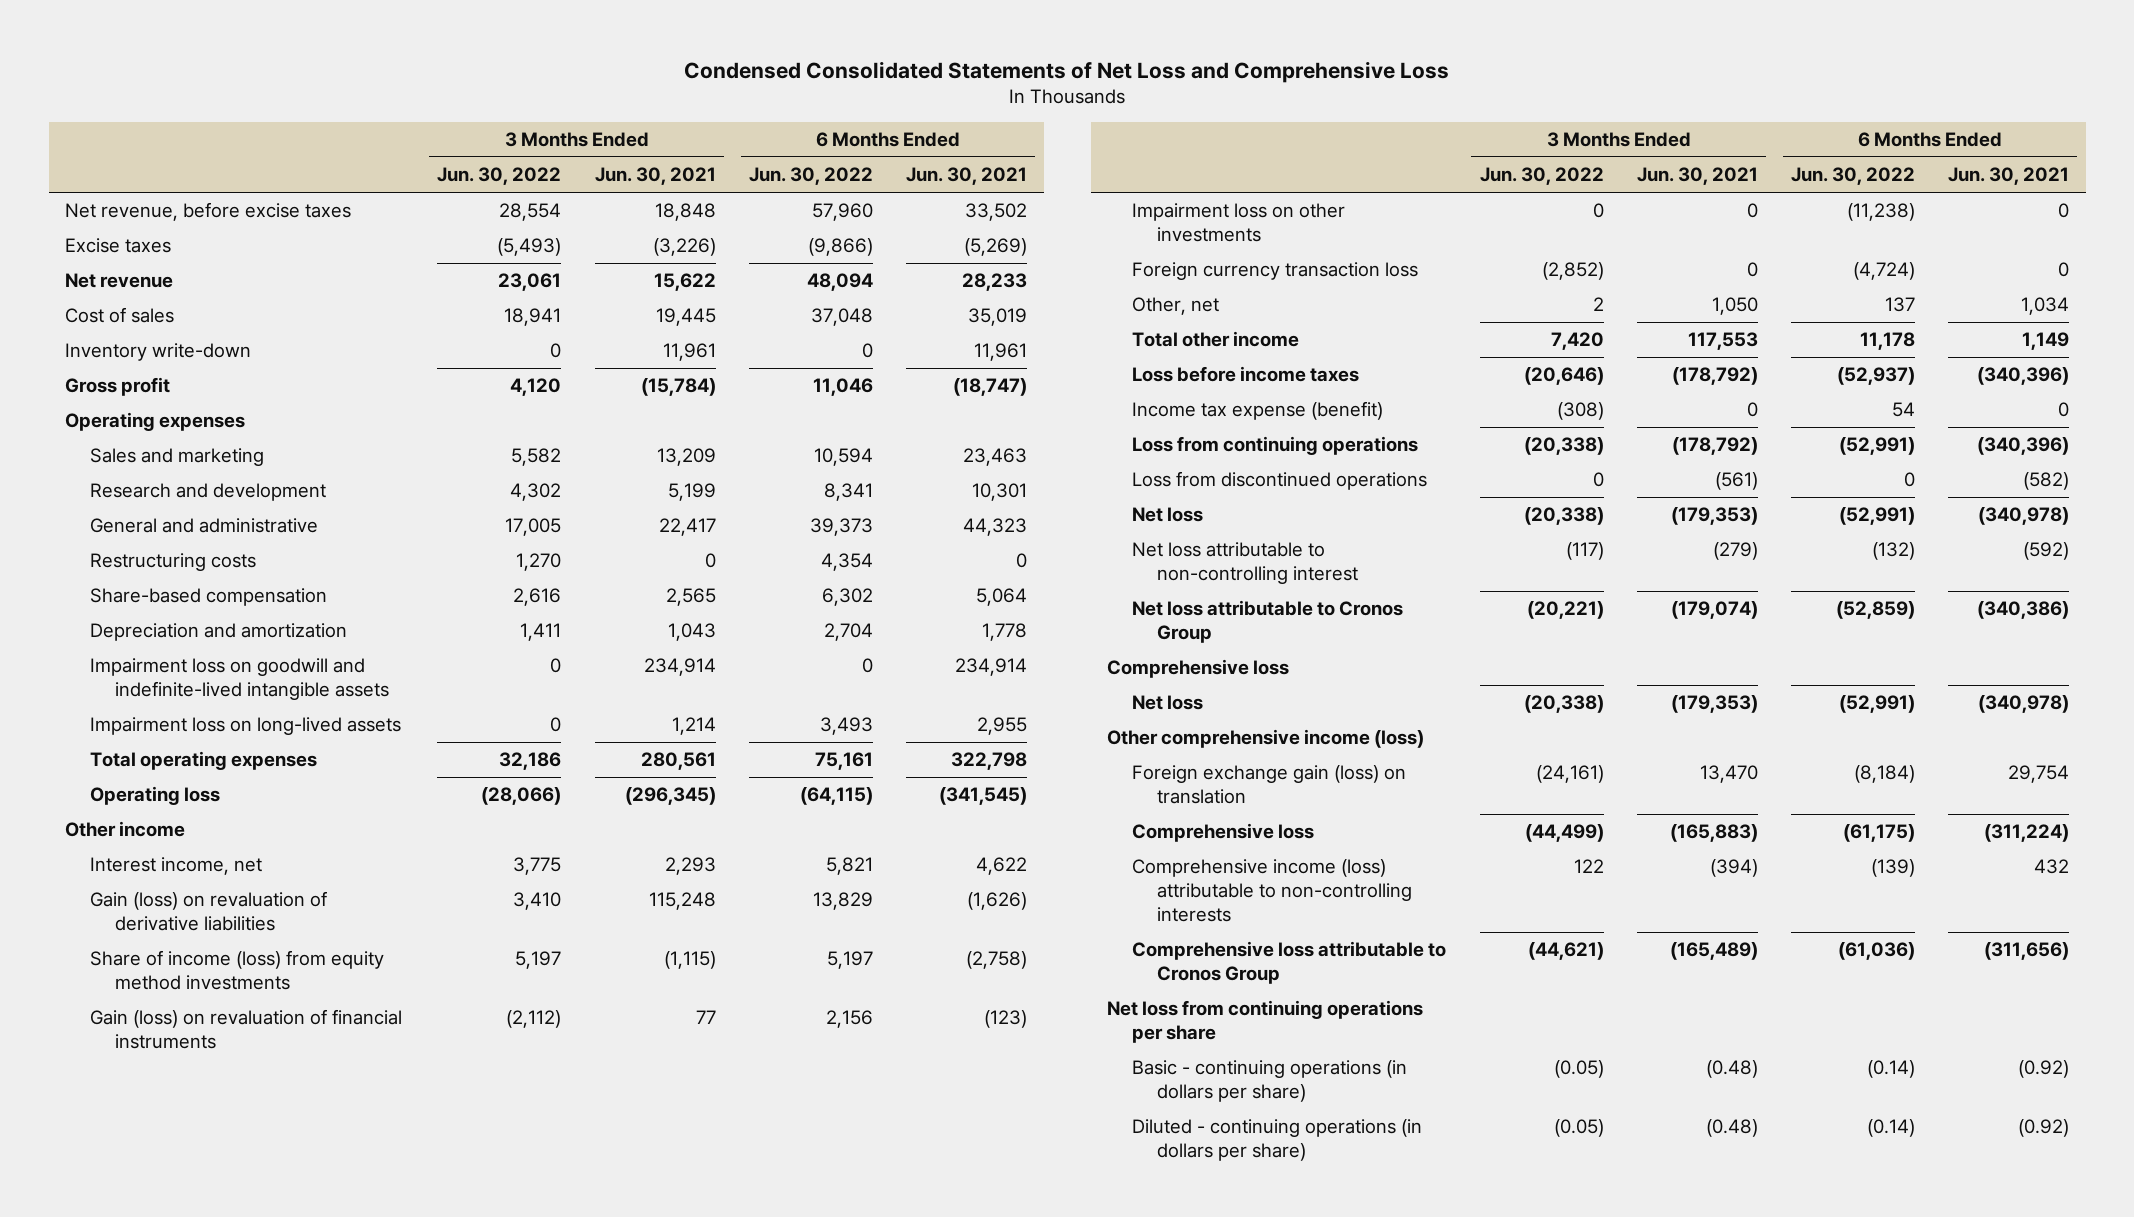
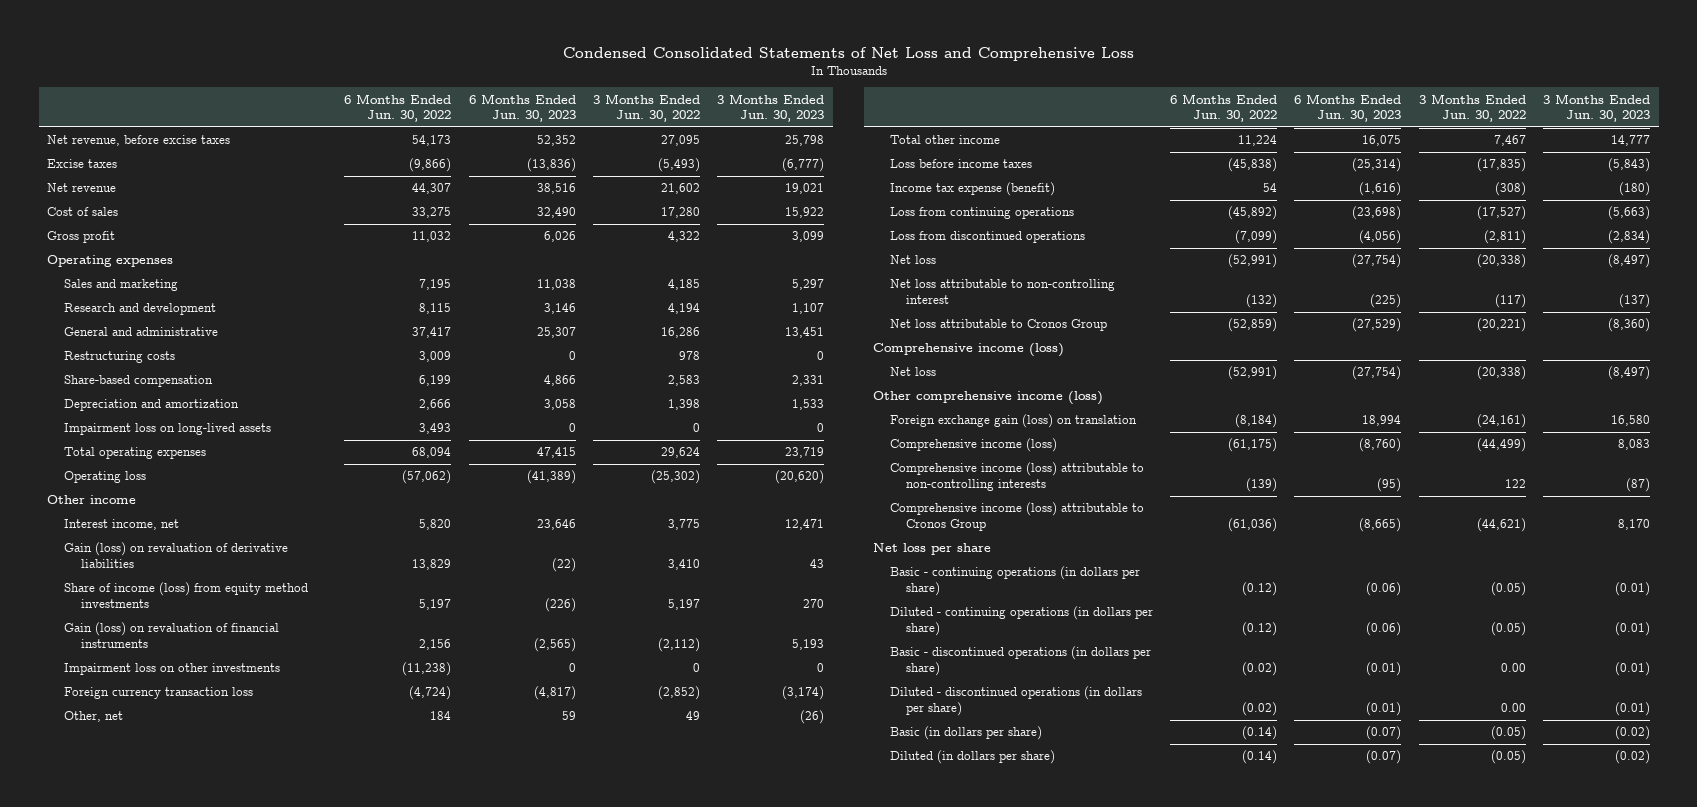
[594,167,716,186] Jun. 30, 2021 -> none
[906,167,1028,186] Jun. 30, 2021 -> none
none -> [468,93,576,123] 6 Months Ended Jun. 30, 2023
none -> [717,93,825,123] 3 Months Ended Jun. 30, 2023
[499,203,562,222] 28,554 -> [661,135,701,147] 27,095
[811,203,873,222] 57,960 -> [412,135,452,147] 54,173
[65,343,252,362] Inventory write-down -> none
[498,273,562,292] 23,061 -> [661,183,701,195] 21,602
[806,273,873,292] 48,094 -> [412,183,452,195] 44,307
[504,308,562,327] 18,941 -> [661,207,701,219] 17,280
[810,308,873,327] 37,048 -> [412,207,452,219] 33,275
[510,378,562,397] 4,120 -> [668,231,701,243] 4,322
[812,378,873,397] 11,046 -> [412,231,452,243] 11,032
[90,658,390,700] Impairment loss on goodwill and indefinite-lived intangible assets -> none
[511,448,562,467] 5,582 -> [668,279,701,291] 4,185
[813,448,873,467] 10,594 -> [419,279,452,291] 7,195
[510,483,562,502] 4,302 -> [668,303,701,315] 4,194
[823,483,873,502] 8,341 -> [419,303,452,315] 8,115
[505,518,562,537] 17,005 -> [661,327,701,339] 16,286
[809,518,873,537] 39,373 -> [412,327,452,339] 37,417
[516,553,562,572] 1,270 -> [679,351,701,361] 978
[820,553,873,572] 4,354 -> [419,351,452,363] 3,009
[513,588,562,607] 2,616 -> [668,375,701,387] 2,583
[821,588,873,607] 6,302 -> [419,375,452,387] 6,199
[520,623,562,642] 1,411 -> [668,399,701,411] 1,398
[823,623,873,642] 2,704 -> [419,399,452,411] 2,666
[499,752,562,771] 32,186 -> [661,447,701,459] 29,624
[814,752,873,771] 75,161 -> [412,447,452,459] 68,094
[481,787,562,806] (28,066) -> [651,470,701,485] (25,302)
[799,787,873,806] (64,115) -> [402,470,452,485] (57,062)
[825,857,873,876] 5,821 -> [419,519,452,531] 5,820
[1592,297,1604,312] 2 -> [686,711,701,721] 49
[1884,297,1915,313] 137 -> [430,711,452,721] 184
[1550,332,1604,351] 7,420 -> [1493,135,1526,147] 7,467
[1859,332,1915,351] 11,178 -> [1237,135,1277,147] 11,224
[1523,367,1604,386] (20,646) -> [1476,158,1526,173] (17,835)
[1836,367,1915,386] (52,937) -> [1227,158,1277,173] (45,838)
[1523,437,1604,456] (20,338) -> [1476,206,1526,221] (17,527)
[1838,437,1915,456] (52,991) -> [1227,206,1277,221] (45,892)
[1592,472,1604,488] 0 -> [1483,230,1526,245] (2,811)
[1903,472,1915,488] 0 -> [1234,230,1277,245] (7,099)
[1107,659,1290,679] Comprehensive loss -> [872,343,1064,358] Comprehensive income (loss)
[1132,823,1315,843] Comprehensive loss -> [889,438,1057,453] Comprehensive income (loss)
[1132,941,1447,984] Comprehensive loss attributable to Cronos Group -> [889,502,1144,531] Comprehensive income (loss) attributable to Cronos Group
[1107,1000,1424,1043] Net loss from continuing operations per share -> [872,543,991,556] Net loss per share
[1866,1060,1915,1079] (0.14) -> [1241,581,1277,596] (0.12)
[1866,1119,1915,1138] (0.14) -> [1241,621,1277,636] (0.12)
none -> [889,646,1151,676] Basic - discontinued operations (in dollars per share)
none -> [889,686,1142,716] Diluted - discontinued operations (in dollars per share)
none -> [889,726,1042,741] Basic (in dollars per share)
none -> [889,750,1055,765] Diluted (in dollars per share)

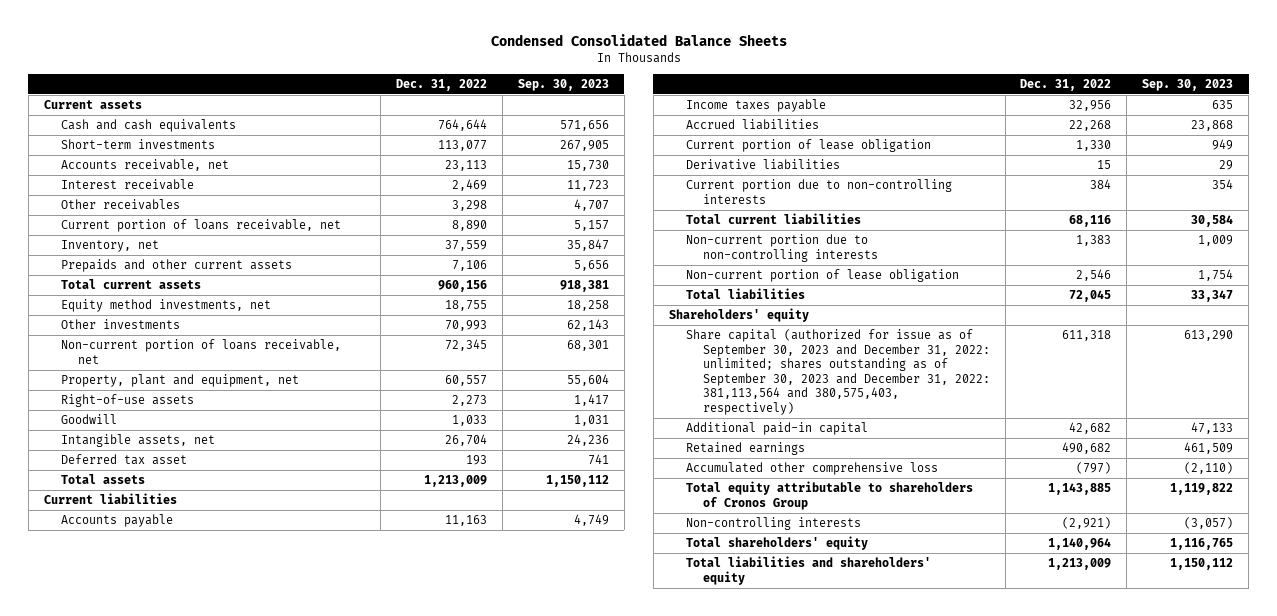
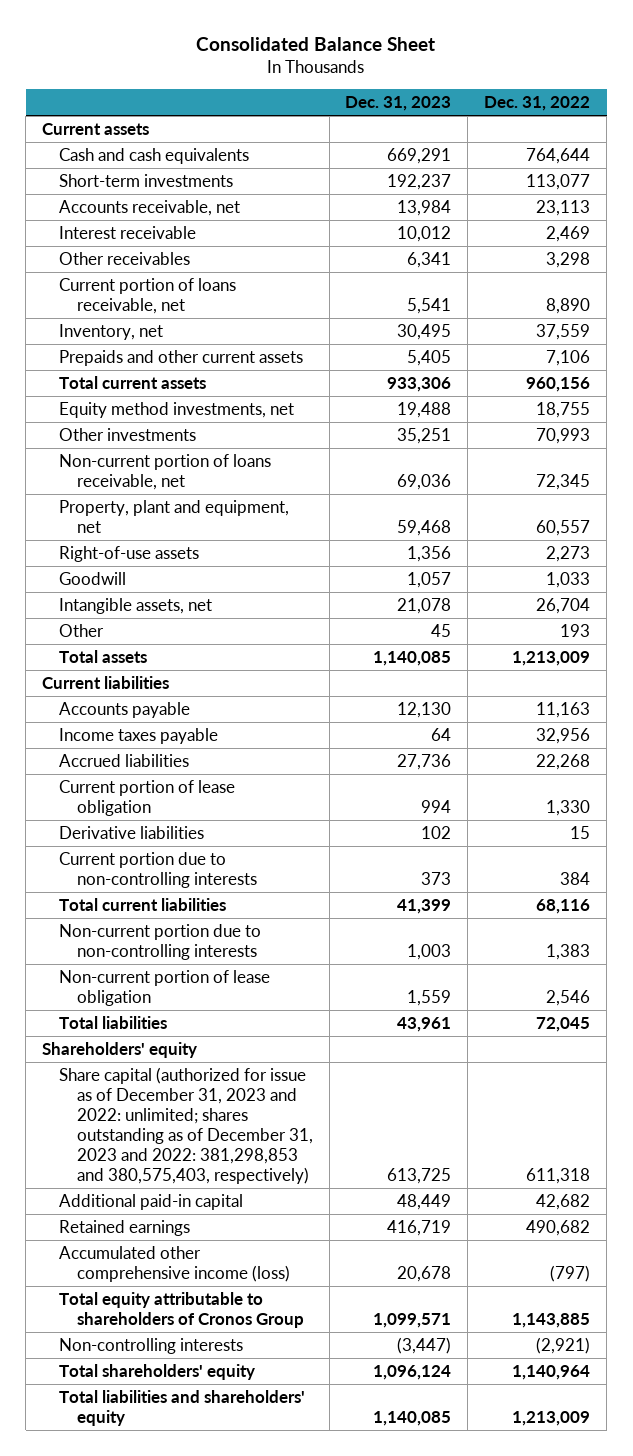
[490,34,787,47] Condensed Consolidated Balance Sheets -> [196,37,436,52] Consolidated Balance Sheet
[517,78,609,91] Sep. 30, 2023 -> none
none -> [345,96,452,112] Dec. 31, 2023
[60,454,187,466] Deferred tax asset -> [59,623,105,637] Other
[685,329,990,415] Share capital (authorized for issue as of September 30, 2023 and December 31, 2022: unlimited; shares outstanding as of September 30, 2023 and December 31, 2022: 381,113,564 and 380,575,403, respectively) -> [59,1066,313,1184] Share capital (authorized for issue as of December 31, 2023 and 2022: unlimited; shares outstanding as of December 31, 2023 and 2022: 381,298,853 and 380,575,403, respectively)
[685,462,938,476] Accumulated other comprehensive loss -> [59,1245,290,1282] Accumulated other comprehensive income (loss)

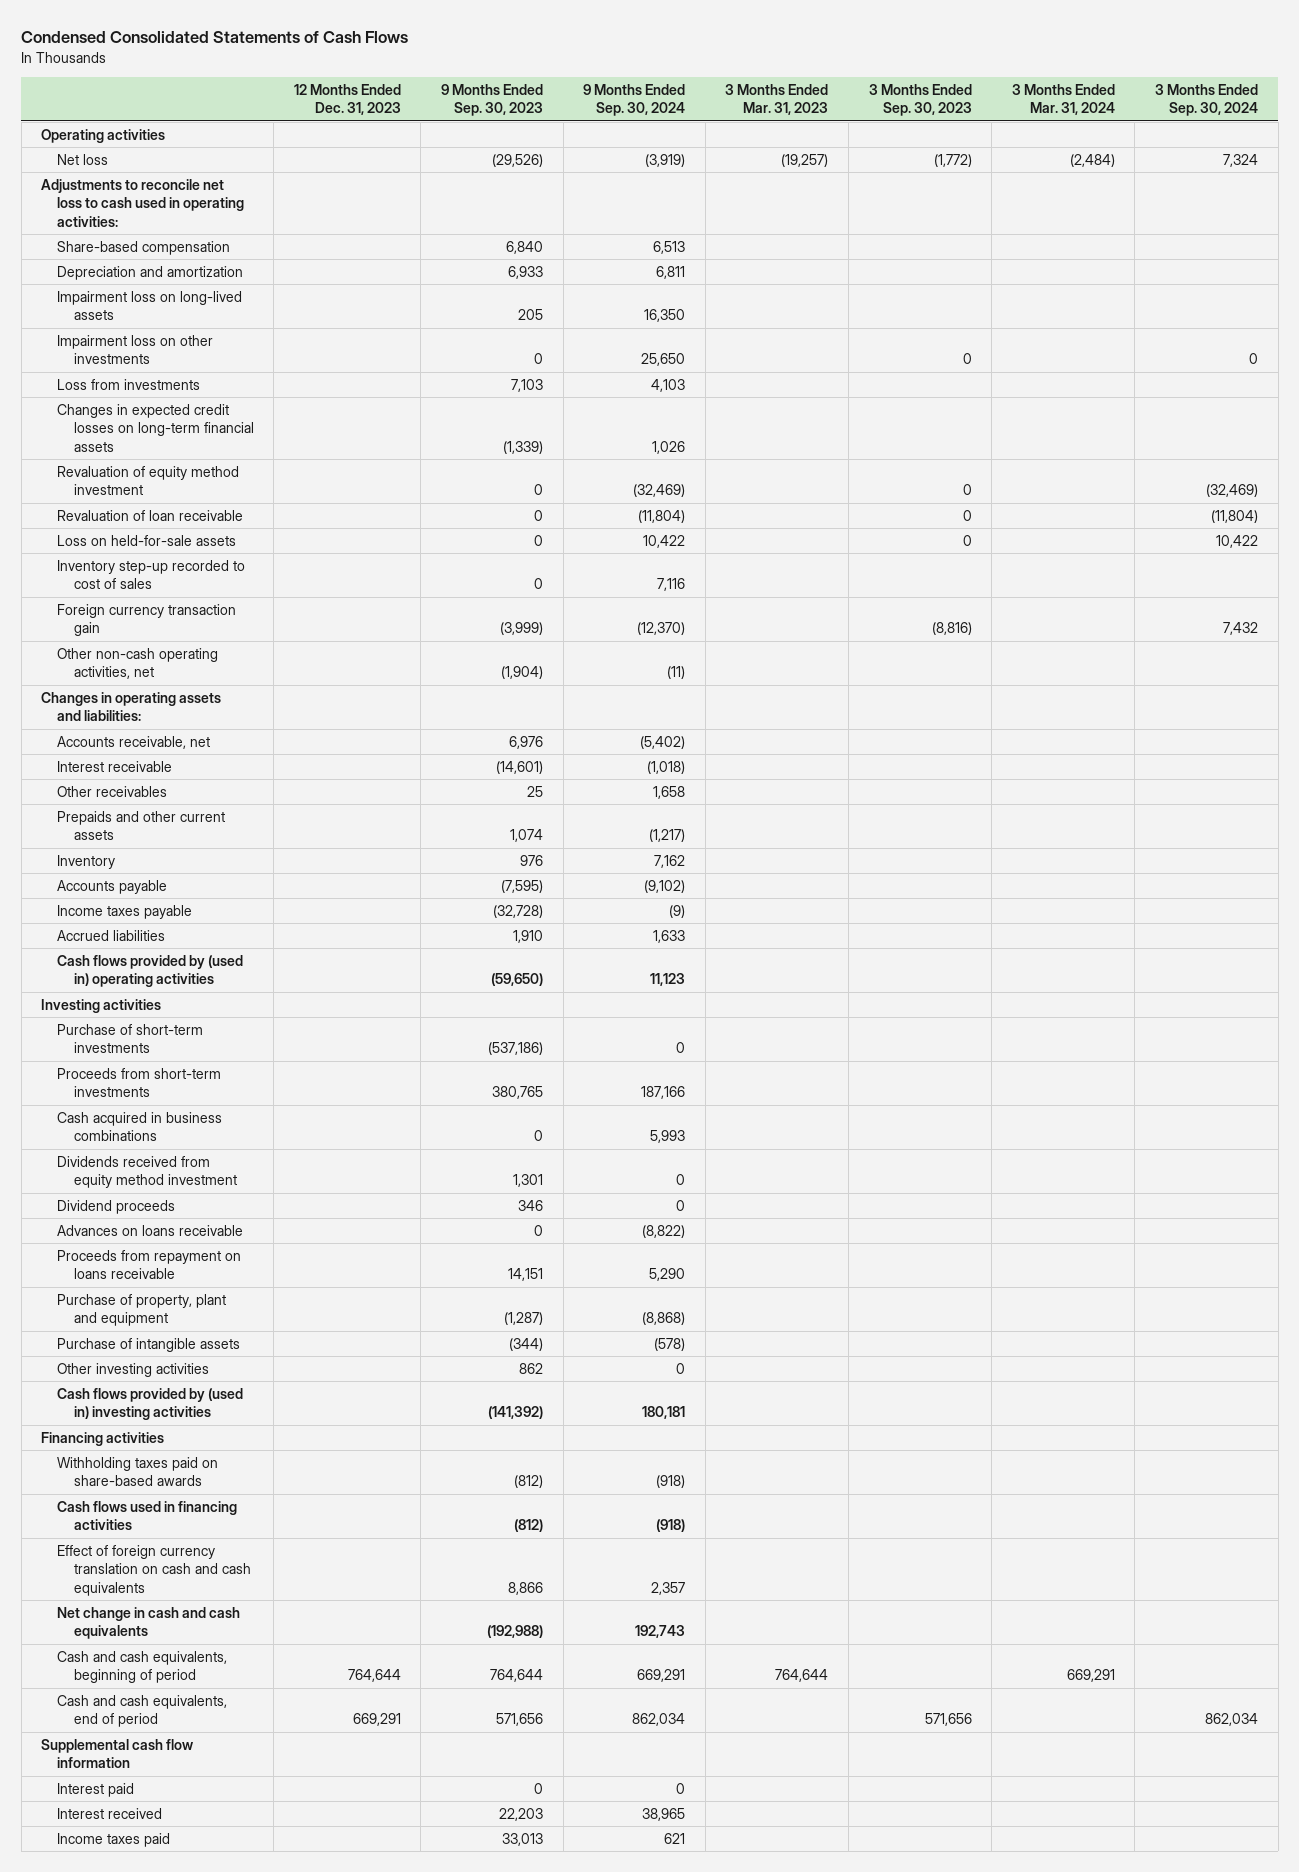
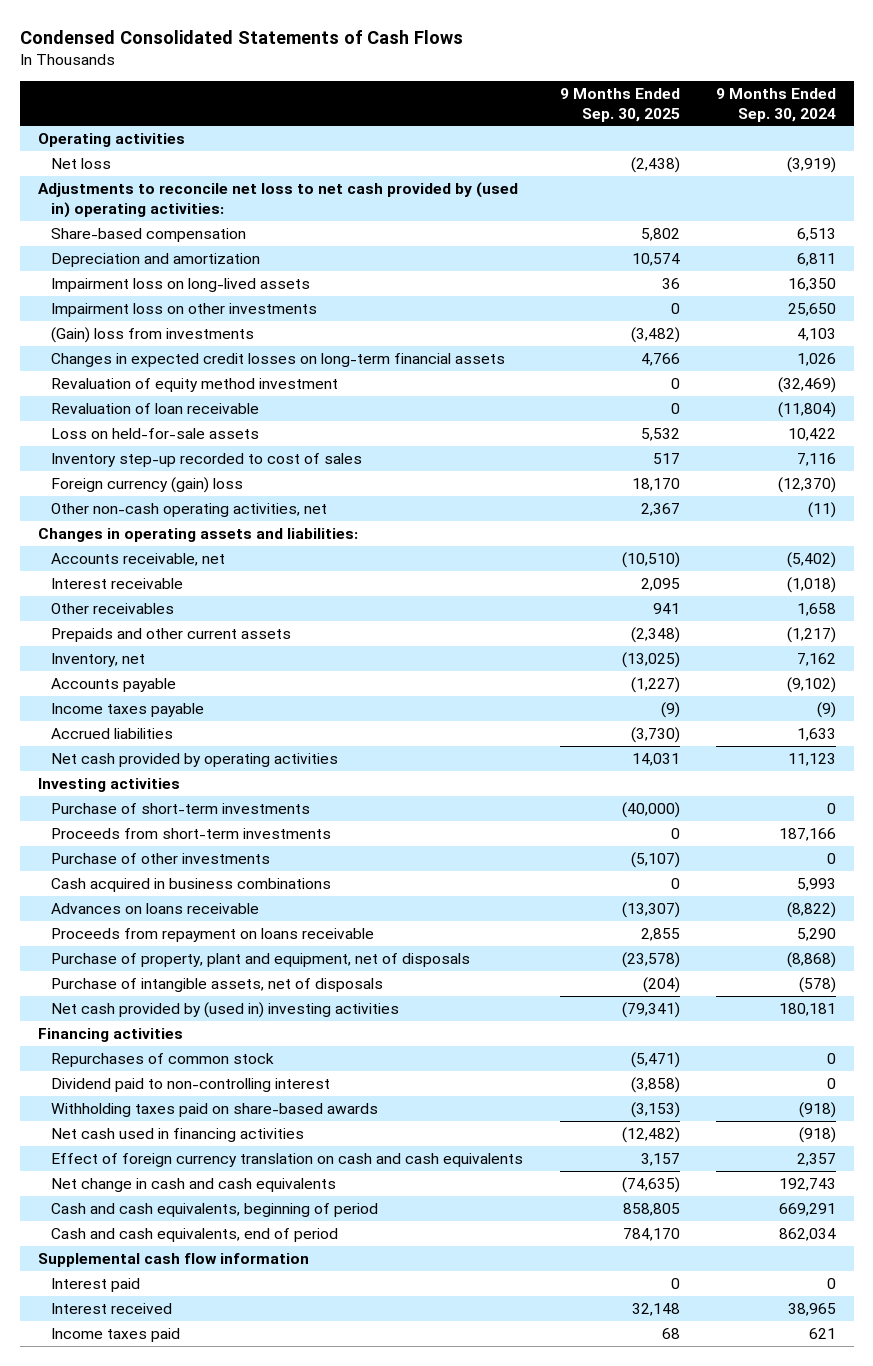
[293,83,401,116] 12 Months Ended Dec. 31, 2023 -> none
[440,83,543,117] 9 Months Ended Sep. 30, 2023 -> none
[725,83,829,116] 3 Months Ended Mar. 31, 2023 -> none
[868,83,972,117] 3 Months Ended Sep. 30, 2023 -> none
[1011,83,1115,116] 3 Months Ended Mar. 31, 2024 -> none
[1155,83,1259,117] 3 Months Ended Sep. 30, 2024 -> none
none -> [559,87,680,122] 9 Months Ended Sep. 30, 2025
[41,178,245,227] Adjustments to reconcile net loss to cash used in operating activities: -> [37,181,518,218] Adjustments to reconcile net loss to net cash provided by (used in) operating activities:
[57,378,201,390] Loss from investments -> [51,326,255,343] (Gain) loss from investments
[57,603,237,637] Foreign currency transaction gain -> [51,476,244,493] Foreign currency (gain) loss
[57,854,116,869] Inventory -> [51,652,146,667] Inventory, net
[57,954,244,988] Cash flows provided by (used in) operating activities -> [51,752,339,767] Net cash provided by operating activities
none -> [51,852,271,864] Purchase of other investments
[57,1155,237,1189] Dividends received from equity method investment -> none
[57,1199,176,1214] Dividend proceeds -> none
[57,1362,210,1377] Other investing activities -> none
[57,1293,227,1327] Purchase of property, plant and equipment -> [51,952,471,967] Purchase of property, plant and equipment, net of disposals
[57,1337,241,1352] Purchase of intangible assets -> [51,977,384,992] Purchase of intangible assets, net of disposals
[57,1387,244,1421] Cash flows provided by (used in) investing activities -> [51,1001,400,1018] Net cash provided by (used in) investing activities
none -> [51,1052,275,1067] Repurchases of common stock
none -> [51,1077,331,1092] Dividend paid to non-controlling interest
[57,1500,238,1531] Cash flows used in financing activities -> [51,1127,305,1142] Net cash used in financing activities

